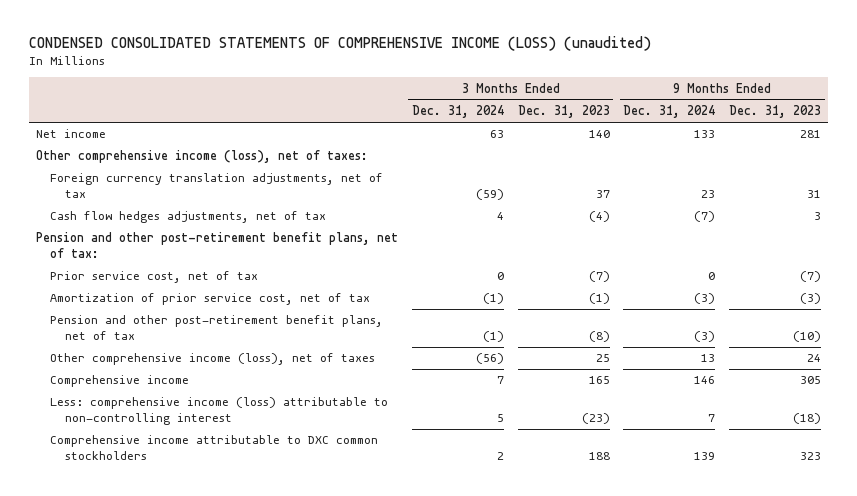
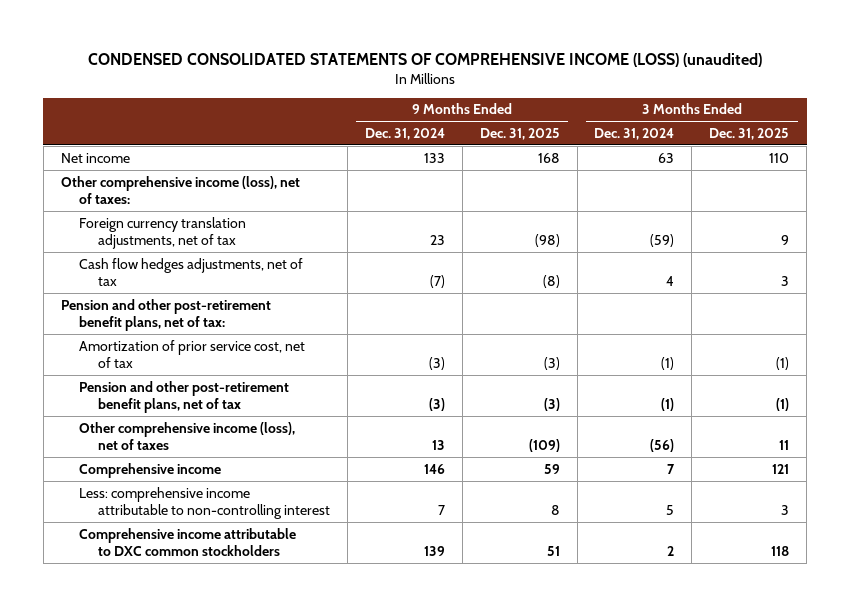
[517,105,610,119] Dec. 31, 2023 -> none
[729,105,822,119] Dec. 31, 2023 -> none
none -> [479,127,560,140] Dec. 31, 2025
none -> [709,127,790,140] Dec. 31, 2025
[50,271,259,284] Prior service cost, net of tax -> none
[50,397,389,426] Less: comprehensive income (loss) attributable to non-controlling interest -> [79,486,331,520] Less: comprehensive income attributable to non-controlling interest

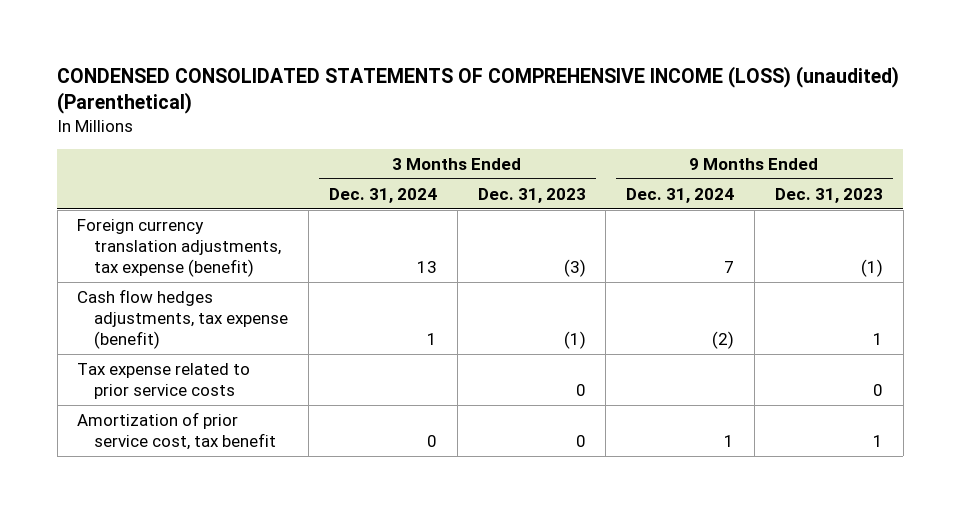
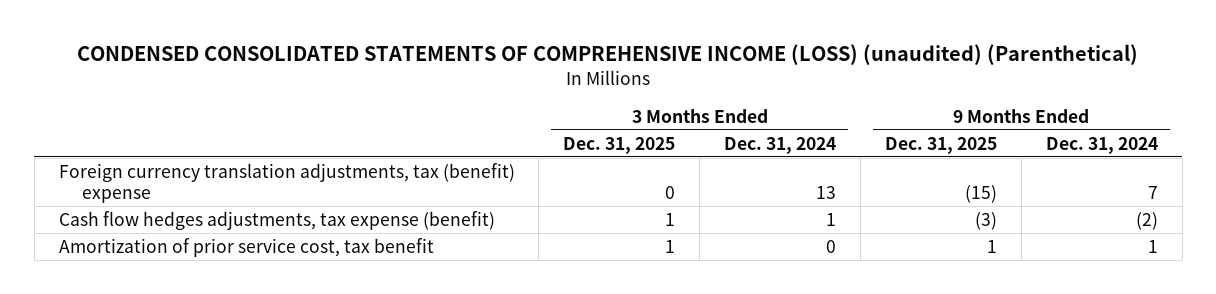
[477,187,586,203] Dec. 31, 2023 -> none
[774,187,883,203] Dec. 31, 2023 -> none
none -> [563,136,676,154] Dec. 31, 2025
none -> [885,136,998,154] Dec. 31, 2025
[77,219,282,277] Foreign currency translation adjustments, tax expense (benefit) -> [58,162,515,203] Foreign currency translation adjustments, tax (benefit) expense
[77,363,251,399] Tax expense related to prior service costs -> none

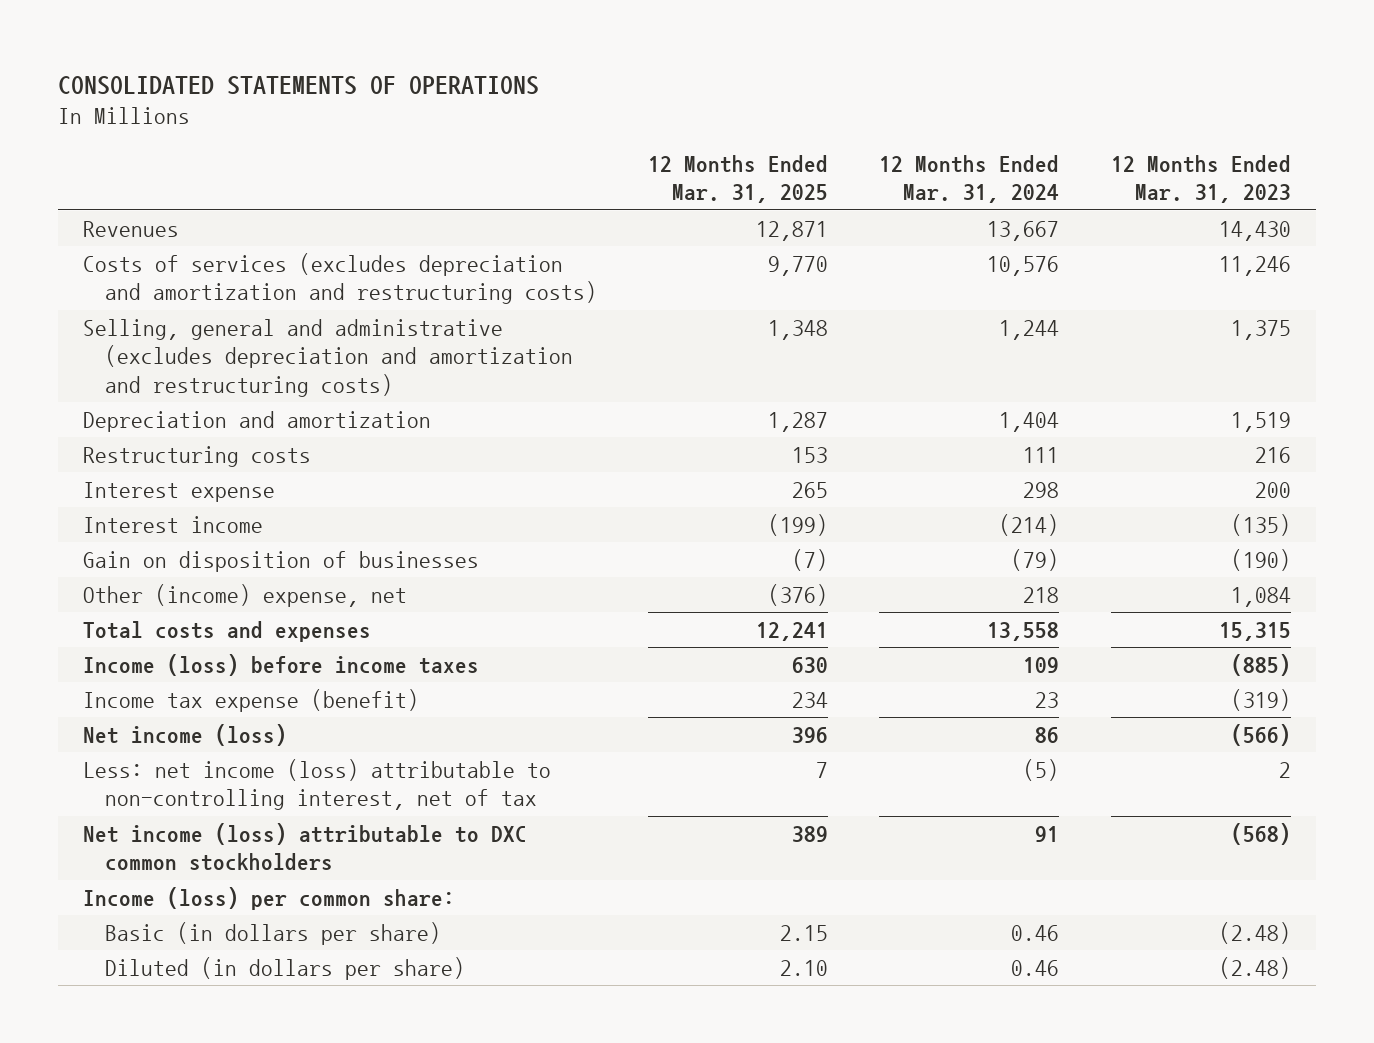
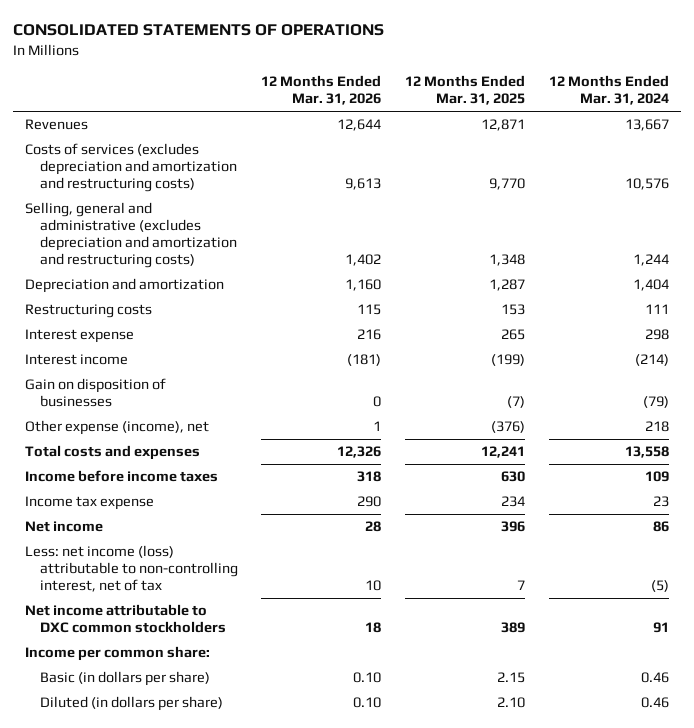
[1110,154,1291,204] 12 Months Ended Mar. 31, 2023 -> none
none -> [261,75,382,106] 12 Months Ended Mar. 31, 2026
[83,583,408,607] Other (income) expense, net -> [24,420,209,436] Other expense (income), net
[83,653,480,676] Income (loss) before income taxes -> [24,470,218,483] Income before income taxes
[83,688,420,712] Income tax expense (benefit) -> [24,496,154,511] Income tax expense
[83,723,288,746] Net income (loss) -> [24,521,103,533] Net income
[83,822,528,872] Net income (loss) attributable to DXC common stockholders -> [24,604,226,634] Net income attributable to DXC common stockholders
[83,886,456,910] Income (loss) per common share: -> [24,646,210,662] Income per common share:

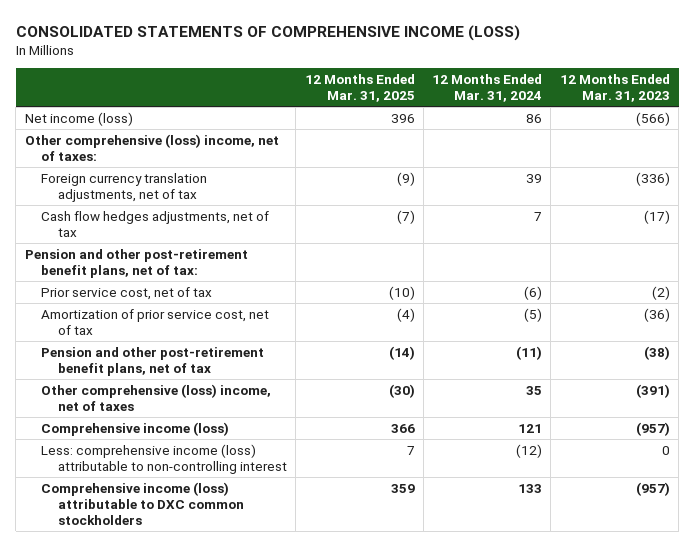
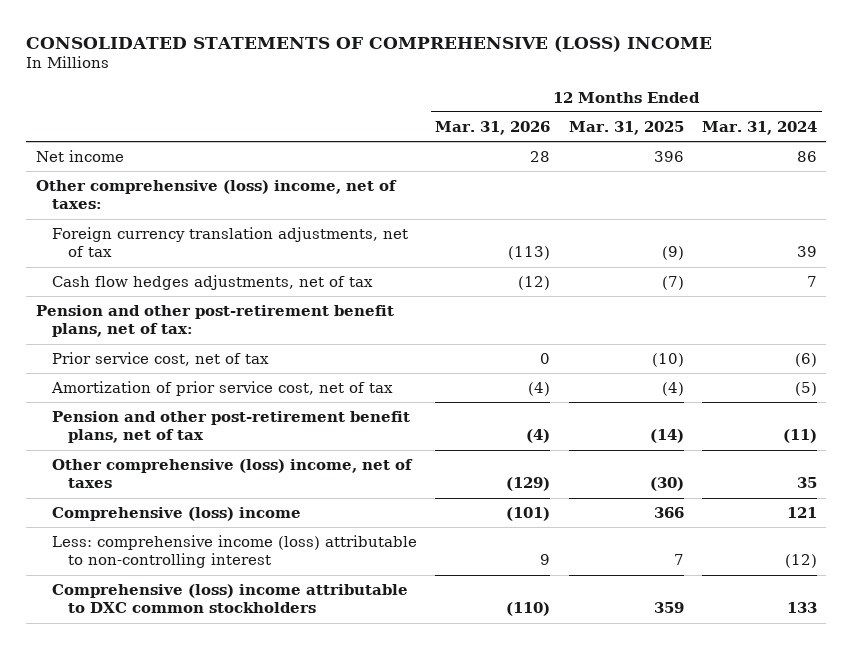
[15,24,520,41] CONSOLIDATED STATEMENTS OF COMPREHENSIVE INCOME (LOSS) -> [26,35,713,52] CONSOLIDATED STATEMENTS OF COMPREHENSIVE (LOSS) INCOME
[559,74,670,103] 12 Months Ended Mar. 31, 2023 -> none
none -> [435,120,551,135] Mar. 31, 2026
[24,111,133,126] Net income (loss) -> [35,149,124,162] Net income
[41,421,230,436] Comprehensive income (loss) -> [51,506,301,521] Comprehensive (loss) income
[41,481,244,525] Comprehensive income (loss) attributable to DXC common stockholders -> [51,583,408,614] Comprehensive (loss) income attributable to DXC common stockholders

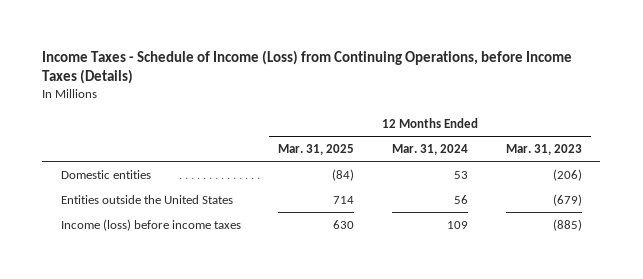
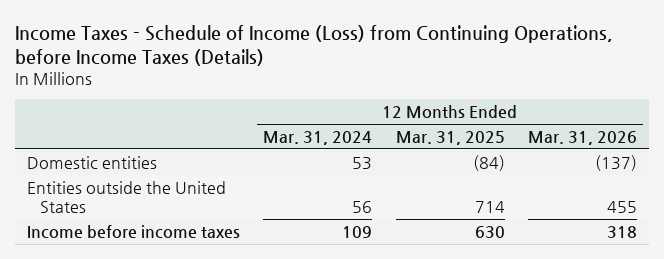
[505,143,582,155] Mar. 31, 2023 -> none
none -> [528,130,638,145] Mar. 31, 2026
[60,218,241,231] Income (loss) before income taxes -> [26,224,240,239] Income before income taxes

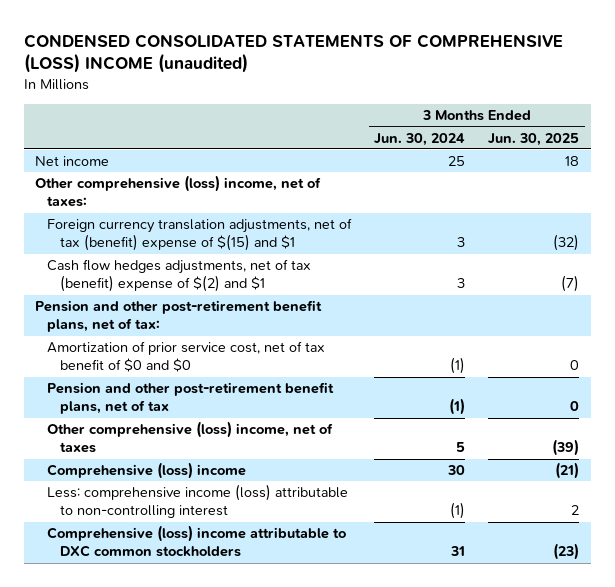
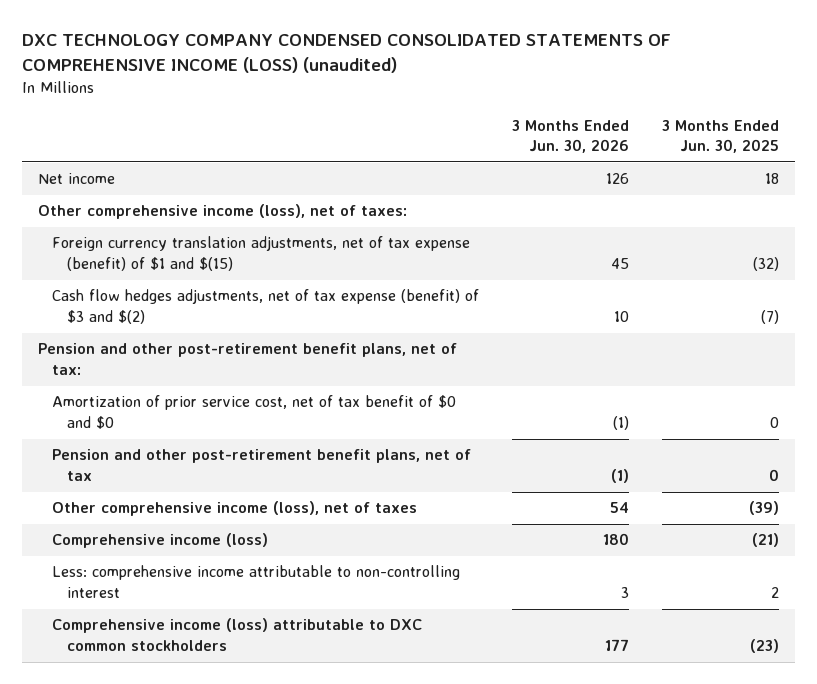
[23,33,563,74] CONDENSED CONSOLIDATED STATEMENTS OF COMPREHENSIVE (LOSS) INCOME (unaudited) -> [21,34,671,74] DXC TECHNOLOGY COMPANY CONDENSED CONSOLIDATED STATEMENTS OF COMPREHENSIVE INCOME (LOSS) (unaudited)
[374,132,466,146] Jun. 30, 2024 -> none
none -> [512,119,630,154] 3 Months Ended Jun. 30, 2026
[35,175,322,208] Other comprehensive (loss) income, net of taxes: -> [37,204,407,220] Other comprehensive income (loss), net of taxes:
[47,218,353,252] Foreign currency translation adjustments, net of tax (benefit) expense of $(15) and $1 -> [52,236,471,271] Foreign currency translation adjustments, net of tax expense (benefit) of $1 and $(15)
[47,259,312,293] Cash flow hedges adjustments, net of tax (benefit) expense of $(2) and $1 -> [52,289,480,324] Cash flow hedges adjustments, net of tax expense (benefit) of $3 and $(2)
[47,421,334,454] Other comprehensive (loss) income, net of taxes -> [52,501,418,517] Other comprehensive income (loss), net of taxes
[47,462,247,480] Comprehensive (loss) income -> [52,533,269,549] Comprehensive income (loss)
[47,484,349,519] Less: comprehensive income (loss) attributable to non-controlling interest -> [52,565,461,598] Less: comprehensive income attributable to non-controlling interest
[47,525,347,558] Comprehensive (loss) income attributable to DXC common stockholders -> [52,618,423,651] Comprehensive income (loss) attributable to DXC common stockholders

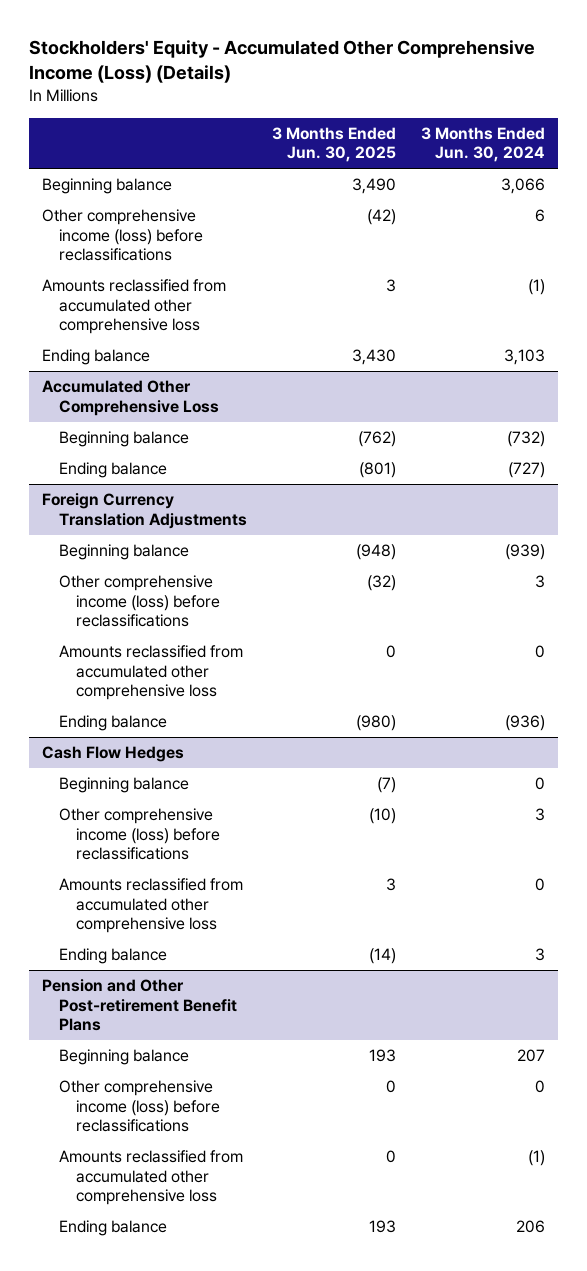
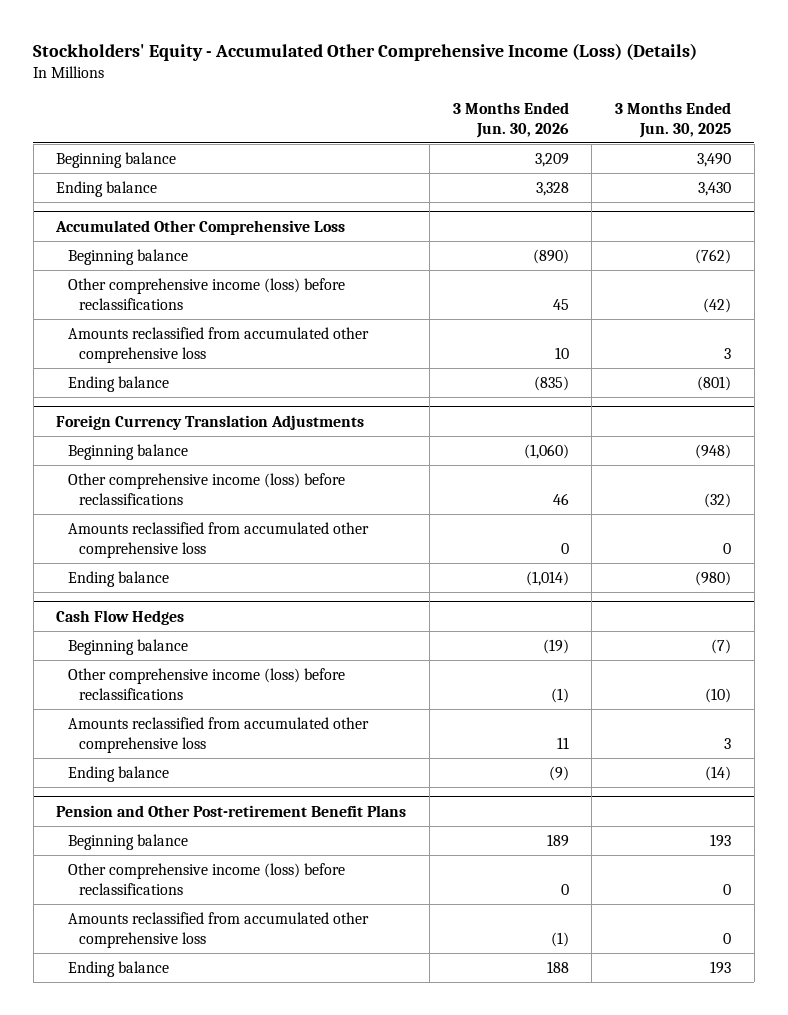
[421,126,546,163] 3 Months Ended Jun. 30, 2024 -> none
none -> [452,102,569,138] 3 Months Ended Jun. 30, 2026
[41,209,203,262] Other comprehensive income (loss) before reclassifications -> none
[41,279,226,335] Amounts reclassified from accumulated other comprehensive loss -> none
none -> [67,277,345,310] Other comprehensive income (loss) before reclassifications
none -> [67,326,369,363] Amounts reclassified from accumulated other comprehensive loss

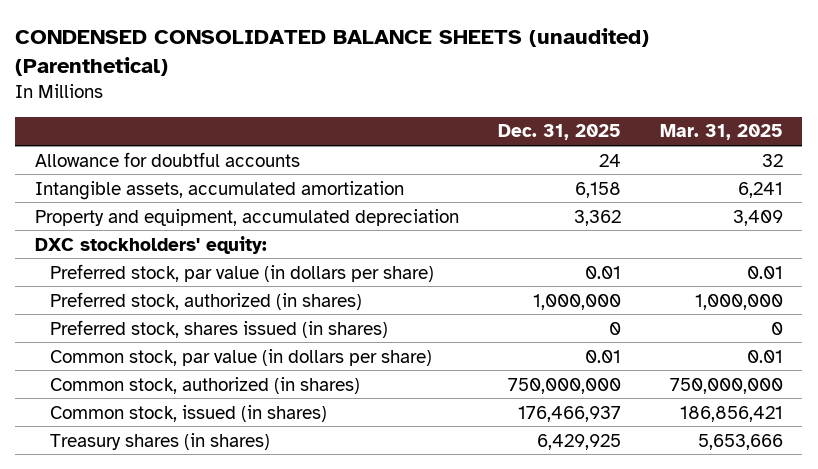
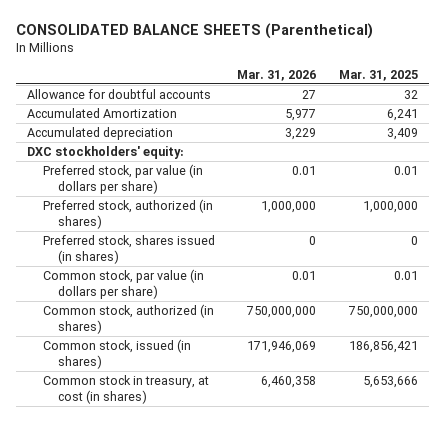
[15,28,650,77] CONDENSED CONSOLIDATED BALANCE SHEETS (unaudited) (Parenthetical) -> [16,23,374,40] CONSOLIDATED BALANCE SHEETS (Parenthetical)
[497,124,621,141] Dec. 31, 2025 -> none
none -> [237,69,317,81] Mar. 31, 2026
[34,180,404,200] Intangible assets, accumulated amortization -> [27,108,178,119] Accumulated Amortization
[34,208,459,226] Property and equipment, accumulated depreciation -> [27,127,174,141] Accumulated depreciation
[50,432,271,450] Treasury shares (in shares) -> [42,375,209,405] Common stock in treasury, at cost (in shares)

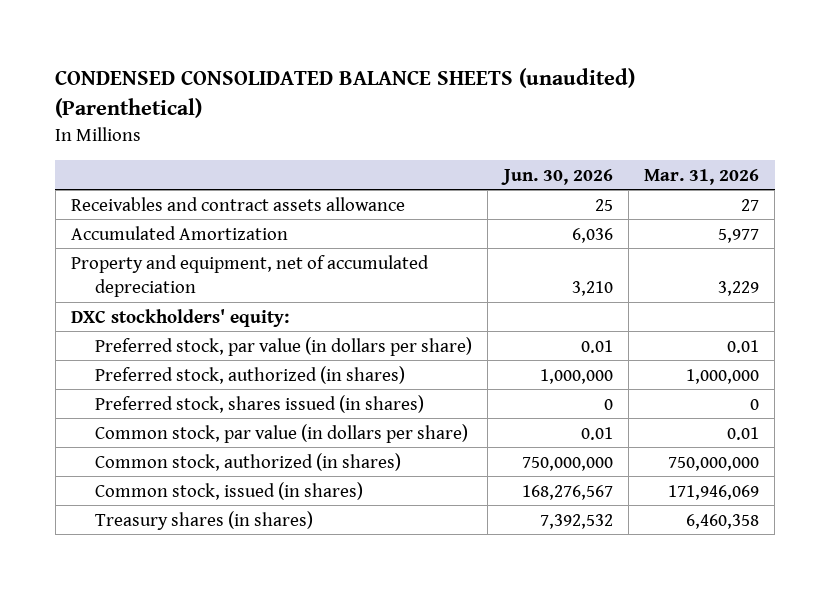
[16,23,374,40] CONSOLIDATED BALANCE SHEETS (Parenthetical) -> [55,68,636,118] CONDENSED CONSOLIDATED BALANCE SHEETS (unaudited) (Parenthetical)
[338,69,418,81] Mar. 31, 2025 -> none
none -> [500,168,613,185] Jun. 30, 2026
[27,89,212,100] Allowance for doubtful accounts -> [70,196,405,211] Receivables and contract assets allowance
[27,127,174,141] Accumulated depreciation -> [70,254,429,297] Property and equipment, net of accumulated depreciation
[42,375,209,405] Common stock in treasury, at cost (in shares) -> [95,510,314,530] Treasury shares (in shares)

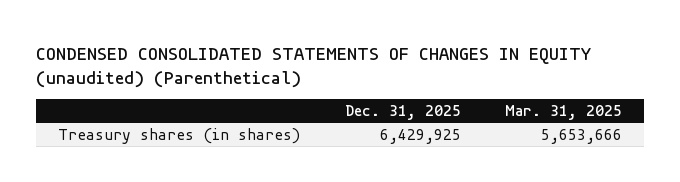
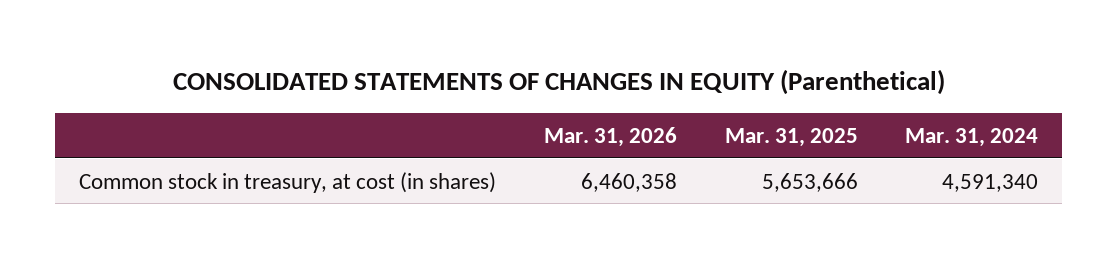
[35,47,591,88] CONDENSED CONSOLIDATED STATEMENTS OF CHANGES IN EQUITY (unaudited) (Parenthetical) -> [172,69,945,96] CONSOLIDATED STATEMENTS OF CHANGES IN EQUITY (Parenthetical)
[344,105,461,121] Dec. 31, 2025 -> none
none -> [543,127,677,148] Mar. 31, 2026
none -> [905,128,1039,148] Mar. 31, 2024
[58,127,301,144] Treasury shares (in shares) -> [78,171,496,193] Common stock in treasury, at cost (in shares)

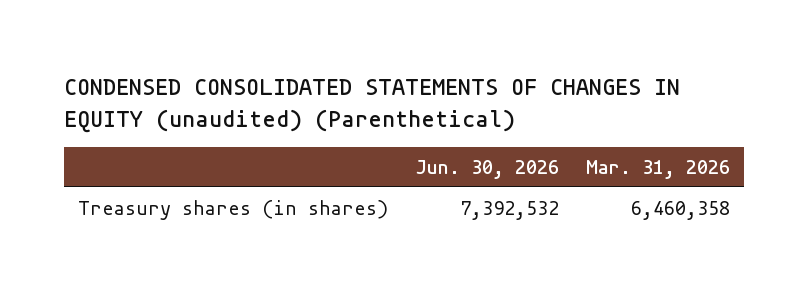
[172,69,945,96] CONSOLIDATED STATEMENTS OF CHANGES IN EQUITY (Parenthetical) -> [64,79,681,133] CONDENSED CONSOLIDATED STATEMENTS OF CHANGES IN EQUITY (unaudited) (Parenthetical)
[724,128,858,148] Mar. 31, 2025 -> none
[905,128,1039,148] Mar. 31, 2024 -> none
none -> [414,159,559,179] Jun. 30, 2026
[78,171,496,193] Common stock in treasury, at cost (in shares) -> [77,200,388,221] Treasury shares (in shares)

